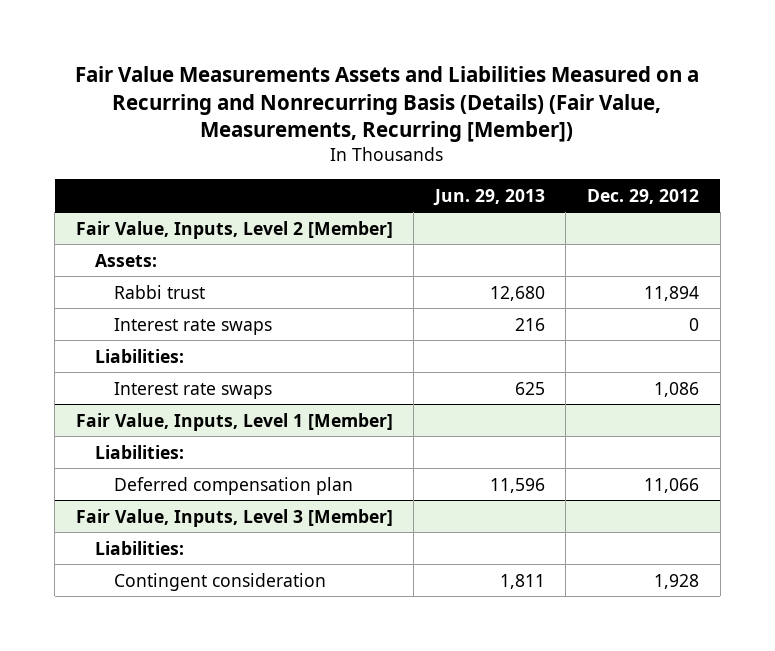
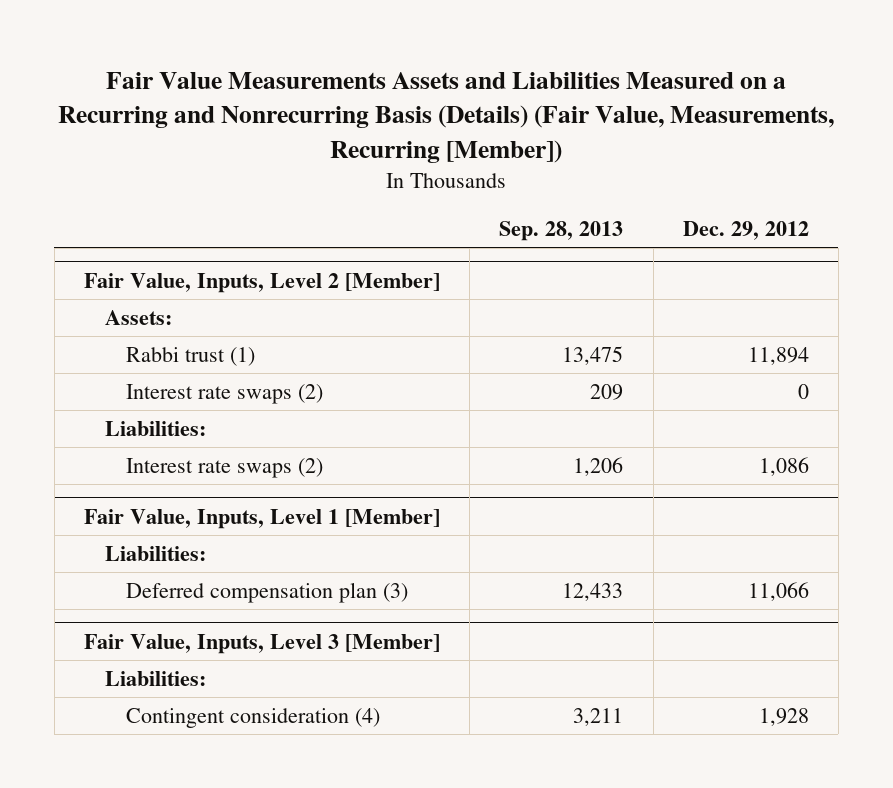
[432,188,545,206] Jun. 29, 2013 -> none
none -> [499,220,624,241] Sep. 28, 2013
[113,284,205,299] Rabbi trust -> [126,346,256,366] Rabbi trust (1)
[113,317,272,335] Interest rate swaps -> [126,383,324,404] Interest rate swaps (2)
[113,381,272,399] Interest rate swaps -> [126,457,324,478] Interest rate swaps (2)
[113,476,353,495] Deferred compensation plan -> [126,581,409,603] Deferred compensation plan (3)
[113,572,326,591] Contingent consideration -> [126,707,381,728] Contingent consideration (4)

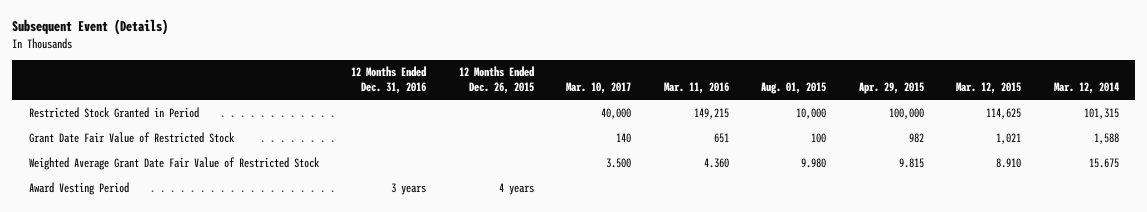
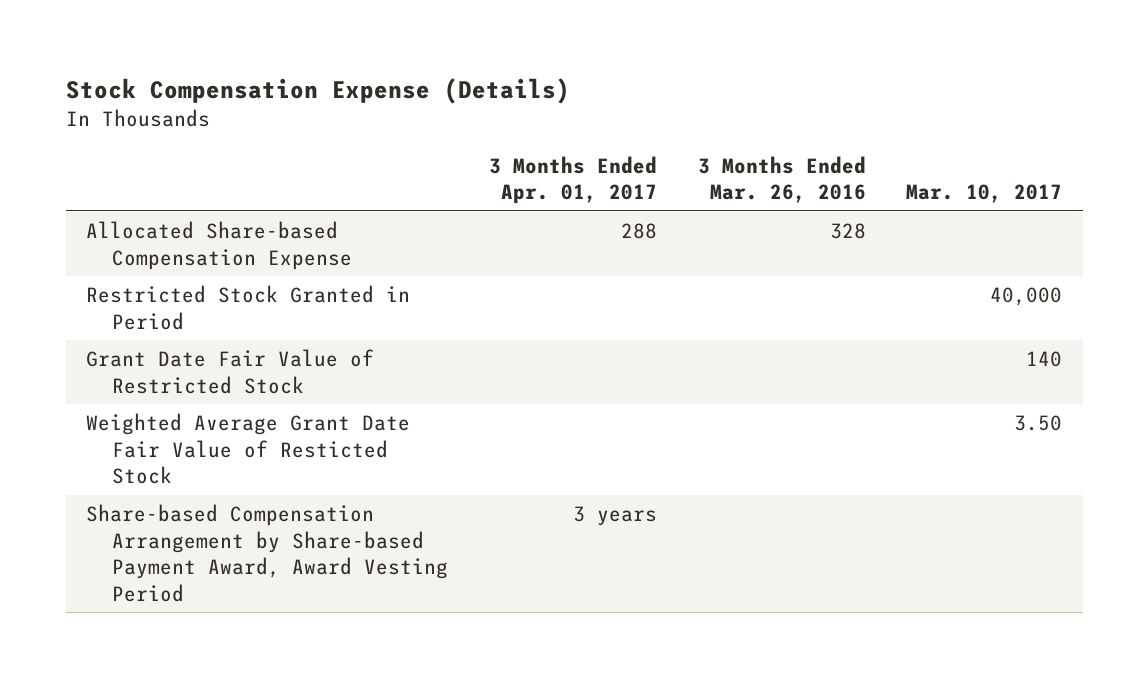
[12,19,169,36] Subsequent Event (Details) -> [65,78,570,105] Stock Compensation Expense (Details)
[351,66,427,95] 12 Months Ended Dec. 31, 2016 -> none
[458,66,534,95] 12 Months Ended Dec. 26, 2015 -> none
[663,82,729,95] Mar. 11, 2016 -> none
[761,82,827,95] Aug. 01, 2015 -> none
[858,82,924,95] Apr. 29, 2015 -> none
[956,82,1022,95] Mar. 12, 2015 -> none
[1053,82,1119,95] Mar. 12, 2014 -> none
none -> [488,155,657,205] 3 Months Ended Apr. 01, 2017
none -> [697,155,866,204] 3 Months Ended Mar. 26, 2016
none -> [86,220,353,270] Allocated Share-based Compensation Expense
[28,156,320,170] Weighted Average Grant Date Fair Value of Restricted Stock -> [86,412,411,485] Weighted Average Grant Date Fair Value of Resticted Stock
[606,157,632,168] 3.500 -> [1014,414,1063,431] 3.50
[28,181,129,195] Award Vesting Period -> [86,503,449,603] Share-based Compensation Arrangement by Share-based Payment Award, Award Vesting Period

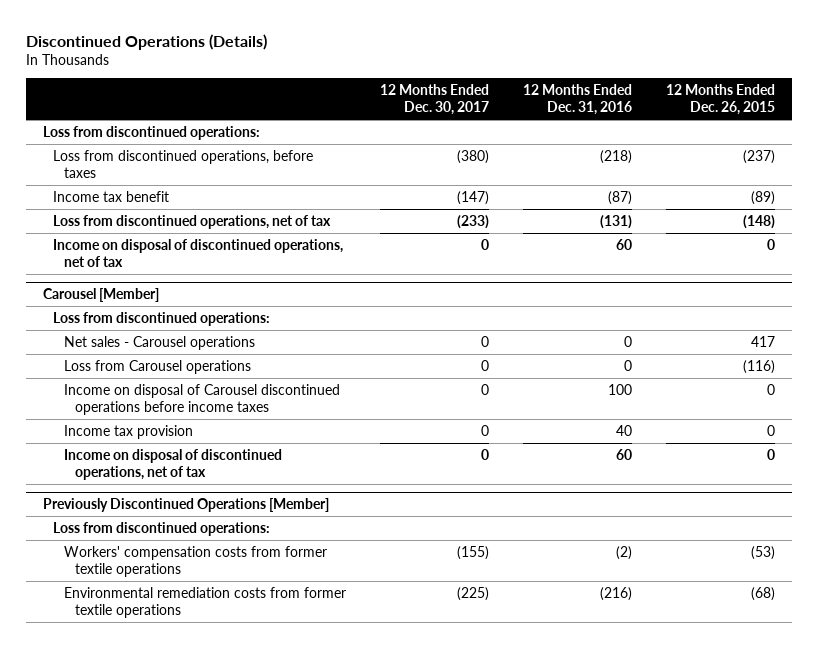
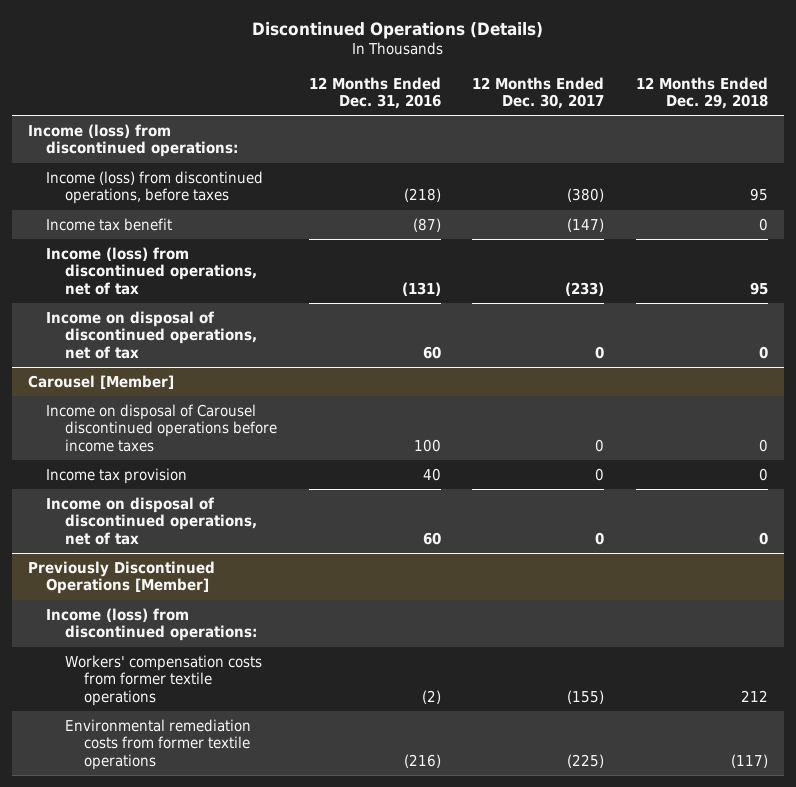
[666,83,776,116] 12 Months Ended Dec. 26, 2015 -> none
none -> [635,76,768,110] 12 Months Ended Dec. 29, 2018
[42,125,260,140] Loss from discontinued operations: -> [27,123,239,158] Income (loss) from discontinued operations:
[53,149,314,178] Loss from discontinued operations, before taxes -> [46,170,264,205] Income (loss) from discontinued operations, before taxes
[53,214,332,229] Loss from discontinued operations, net of tax -> [46,246,258,295] Income (loss) from discontinued operations, net of tax
[53,311,271,326] Loss from discontinued operations: -> none
[64,335,256,350] Net sales - Carousel operations -> none
[64,359,252,374] Loss from Carousel operations -> none
[53,521,271,536] Loss from discontinued operations: -> [46,607,258,642] Income (loss) from discontinued operations:

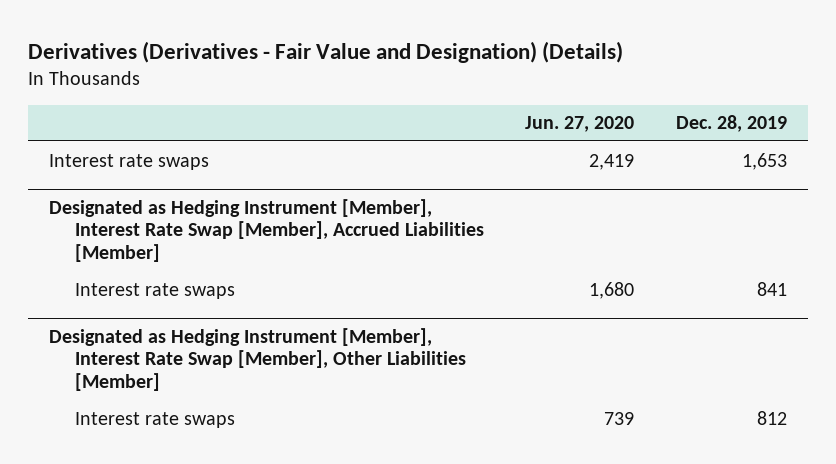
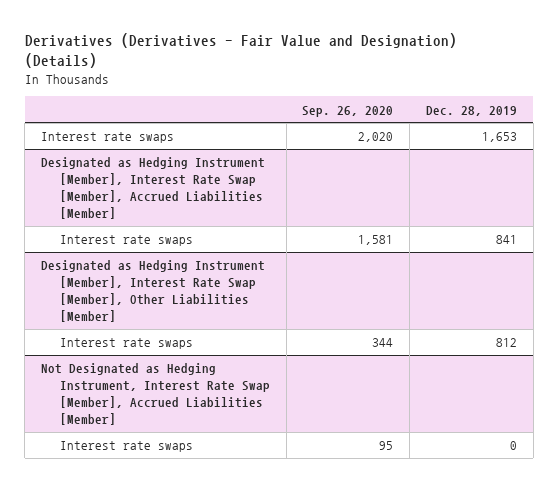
[525,116,635,133] Jun. 27, 2020 -> none
none -> [302,105,394,117] Sep. 26, 2020
none -> [41,363,270,426] Not Designated as Hedging Instrument, Interest Rate Swap [Member], Accrued Liabilities [Member]
none -> [59,441,193,453] Interest rate swaps

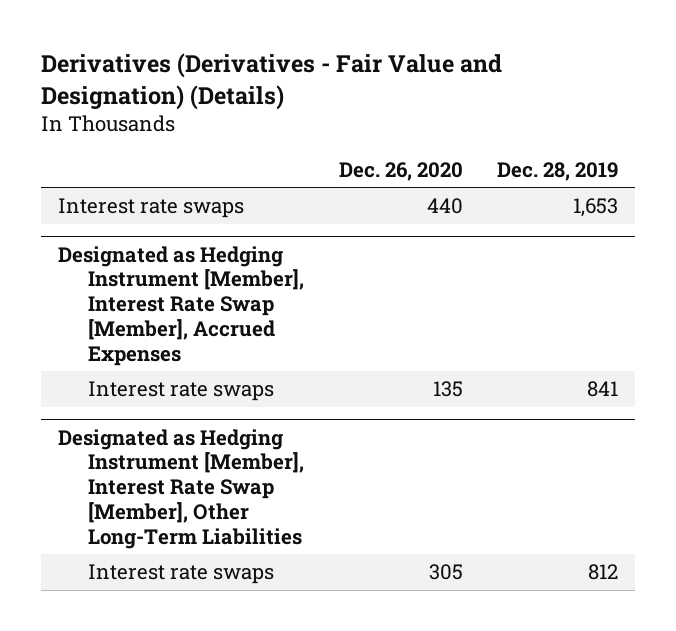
[302,105,394,117] Sep. 26, 2020 -> none
none -> [338,161,463,181] Dec. 26, 2020
[41,157,266,220] Designated as Hedging Instrument [Member], Interest Rate Swap [Member], Accrued Liabilities [Member] -> [58,245,304,366] Designated as Hedging Instrument [Member], Interest Rate Swap [Member], Accrued Expenses
[41,260,266,323] Designated as Hedging Instrument [Member], Interest Rate Swap [Member], Other Liabilities [Member] -> [58,428,304,549] Designated as Hedging Instrument [Member], Interest Rate Swap [Member], Other Long-Term Liabilities
[41,363,270,426] Not Designated as Hedging Instrument, Interest Rate Swap [Member], Accrued Liabilities [Member] -> none
[59,441,193,453] Interest rate swaps -> none

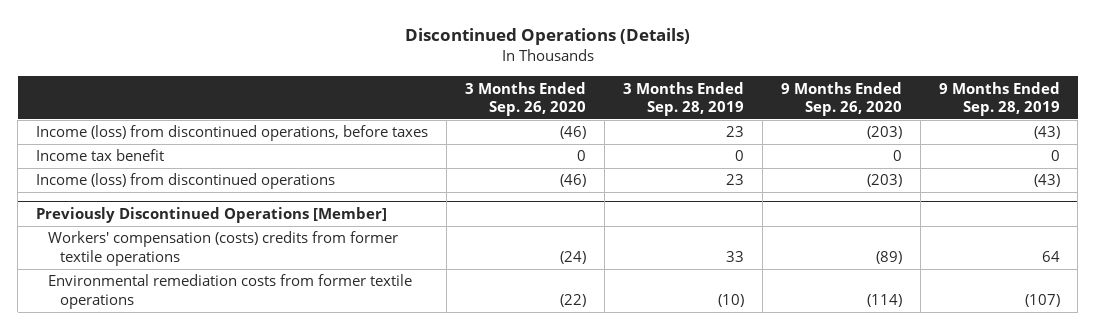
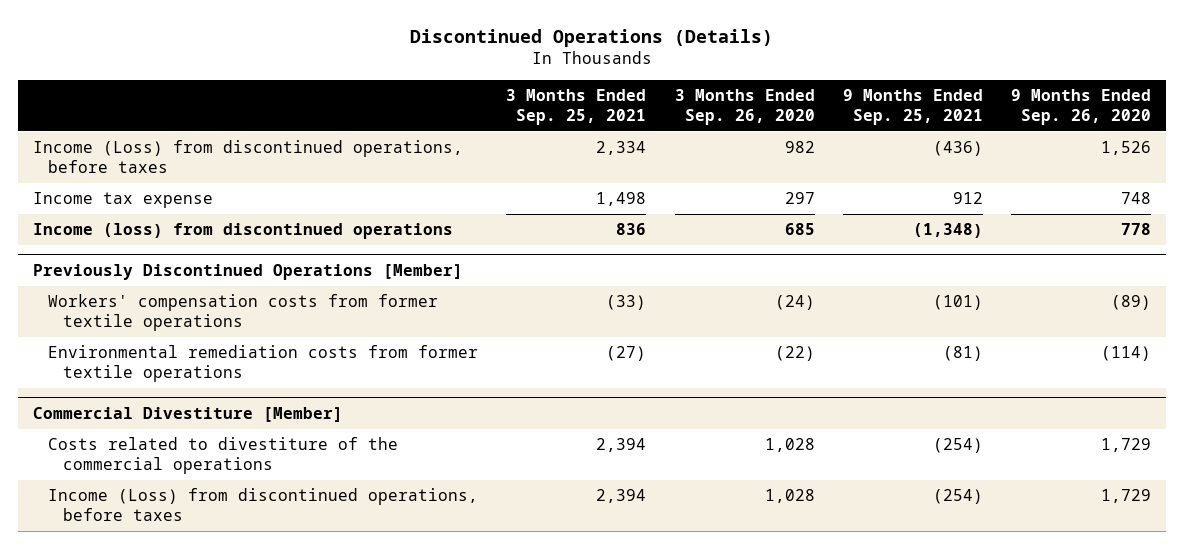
[622,81,744,117] 3 Months Ended Sep. 28, 2019 -> none
[938,81,1060,117] 9 Months Ended Sep. 28, 2019 -> none
none -> [506,89,647,125] 3 Months Ended Sep. 25, 2021
none -> [843,89,984,125] 9 Months Ended Sep. 25, 2021
[36,125,429,142] Income (loss) from discontinued operations, before taxes -> [32,140,463,173] Income (Loss) from discontinued operations, before taxes
[559,126,586,140] (46) -> [784,141,815,154] 982
[866,126,902,140] (203) -> [1101,141,1152,156] 1,526
[36,149,165,162] Income tax benefit -> [32,192,213,209] Income tax expense
[576,150,586,162] 0 -> [784,192,815,205] 297
[892,150,902,162] 0 -> [1121,192,1152,205] 748
[559,174,586,188] (46) -> [784,223,815,236] 685
[866,174,902,188] (203) -> [1121,223,1152,236] 778
[48,231,399,266] Workers' compensation (costs) credits from former textile operations -> [47,294,438,331] Workers' compensation costs from former textile operations
none -> [32,407,343,423] Commercial Divestiture [Member]
none -> [47,437,398,474] Costs related to divestiture of the commercial operations
none -> [47,488,478,521] Income (Loss) from discontinued operations, before taxes

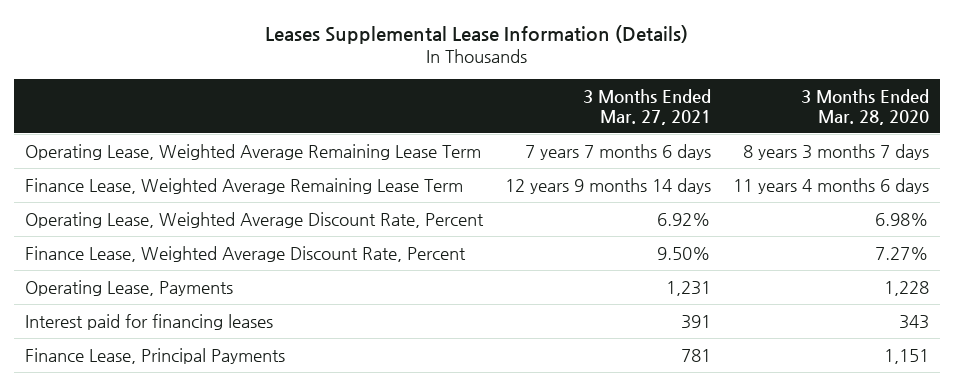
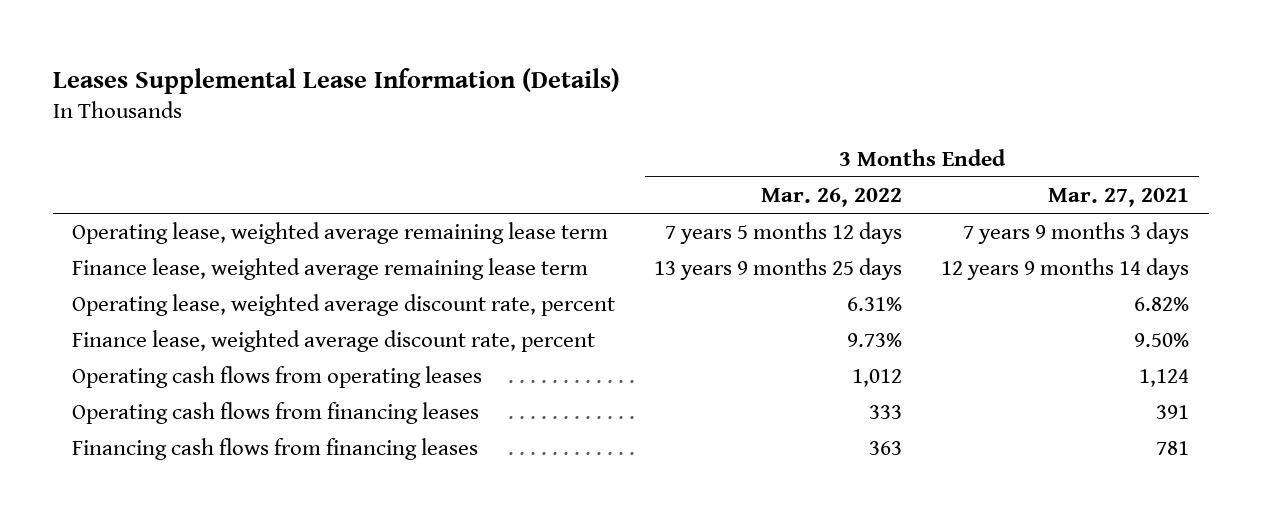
[801,88,930,125] 3 Months Ended Mar. 28, 2020 -> none
none -> [761,188,903,208] Mar. 26, 2022
[25,279,234,296] Operating Lease, Payments -> none
[25,143,482,160] Operating Lease, Weighted Average Remaining Lease Term -> [72,222,609,245] Operating lease, weighted average remaining lease term
[525,143,712,160] 7 years 7 months 6 days -> [963,222,1190,245] 7 years 9 months 3 days
[25,177,464,194] Finance Lease, Weighted Average Remaining Lease Term -> [72,258,589,281] Finance lease, weighted average remaining lease term
[25,211,485,228] Operating Lease, Weighted Average Discount Rate, Percent -> [72,294,616,317] Operating lease, weighted average discount rate, percent
[657,212,712,226] 6.92% -> [1134,297,1190,312] 6.82%
[25,245,467,262] Finance Lease, Weighted Average Discount Rate, Percent -> [72,330,596,353] Finance lease, weighted average discount rate, percent
none -> [72,366,483,389] Operating cash flows from operating leases
[25,313,274,330] Interest paid for financing leases -> [72,402,480,425] Operating cash flows from financing leases
[25,347,286,364] Finance Lease, Principal Payments -> [72,438,479,461] Financing cash flows from financing leases

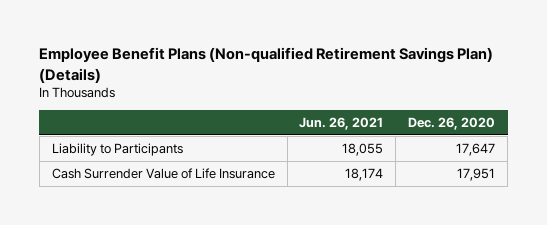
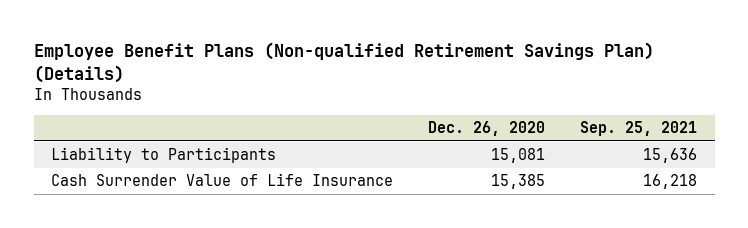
[299,116,384,130] Jun. 26, 2021 -> none
none -> [580,121,698,137] Sep. 25, 2021
[456,143,496,157] 17,647 -> [491,148,546,164] 15,081
[457,168,496,182] 17,951 -> [491,174,546,190] 15,385

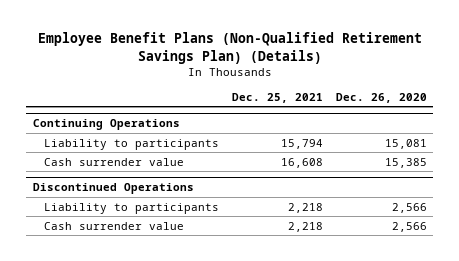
[33,41,654,83] Employee Benefit Plans (Non-qualified Retirement Savings Plan) (Details) -> [37,32,422,64] Employee Benefit Plans (Non-Qualified Retirement Savings Plan) (Details)
[580,121,698,137] Sep. 25, 2021 -> none
none -> [231,92,323,103] Dec. 25, 2021
none -> [32,119,180,131] Continuing Operations
[51,147,277,164] Liability to Participants -> [43,138,219,150] Liability to participants
[51,173,394,187] Cash Surrender Value of Life Insurance -> [43,157,184,166] Cash surrender value
none -> [32,183,194,195] Discontinued Operations
none -> [43,202,219,214] Liability to participants
none -> [43,221,184,230] Cash surrender value

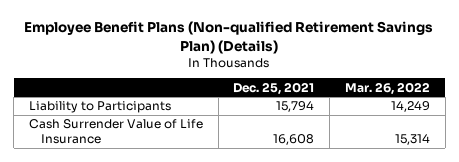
[37,32,422,64] Employee Benefit Plans (Non-Qualified Retirement Savings Plan) (Details) -> [24,21,434,54] Employee Benefit Plans (Non-qualified Retirement Savings Plan) (Details)
[335,92,427,103] Dec. 26, 2020 -> none
none -> [344,81,430,95] Mar. 26, 2022
[32,119,180,131] Continuing Operations -> none
[32,183,194,195] Discontinued Operations -> none
[43,202,219,214] Liability to participants -> none
[43,221,184,230] Cash surrender value -> none
[43,138,219,150] Liability to participants -> [29,101,172,114] Liability to Participants
[43,157,184,166] Cash surrender value -> [29,119,204,144] Cash Surrender Value of Life Insurance

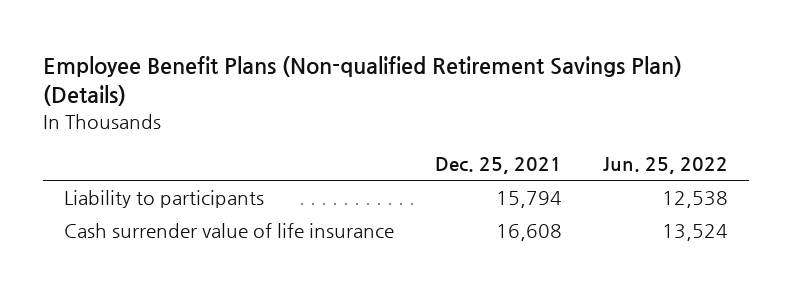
[344,81,430,95] Mar. 26, 2022 -> none
none -> [603,157,729,175] Jun. 25, 2022
[29,101,172,114] Liability to Participants -> [63,190,264,209] Liability to participants
[29,119,204,144] Cash Surrender Value of Life Insurance -> [63,223,394,239] Cash surrender value of life insurance

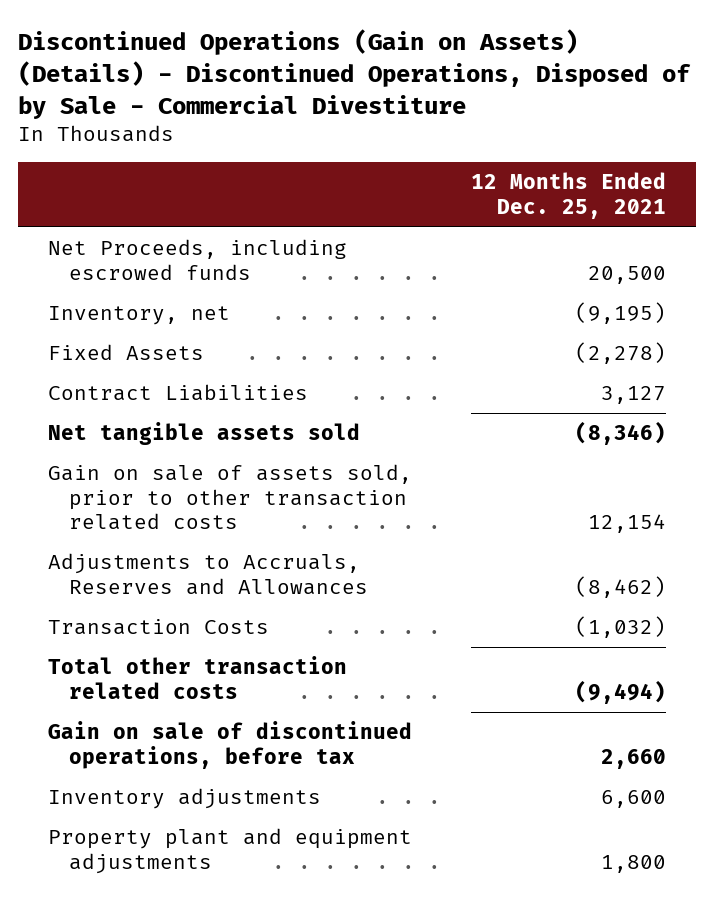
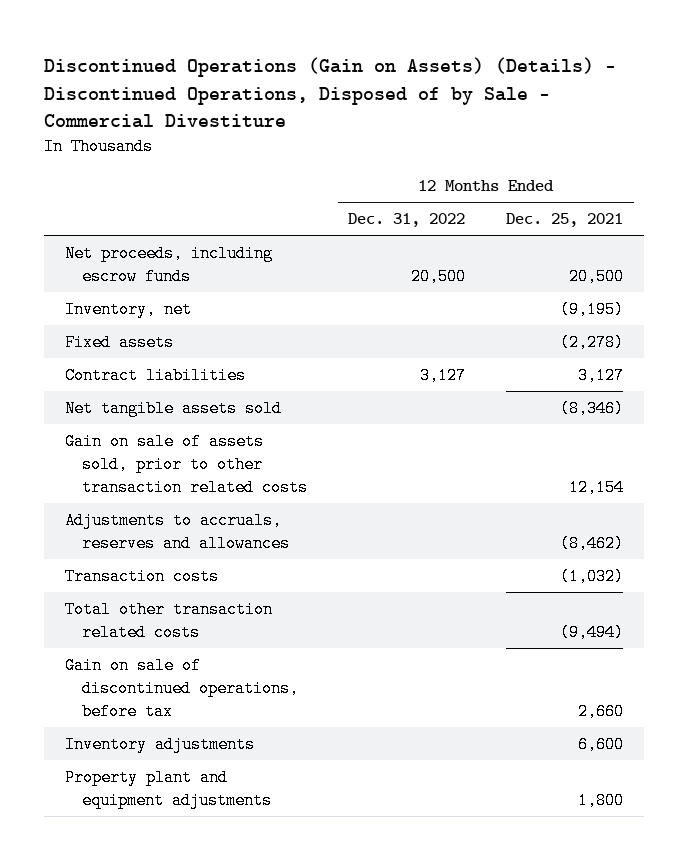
none -> [348,213,466,228] Dec. 31, 2022
[47,239,347,280] Net Proceeds, including escrowed funds -> [65,245,274,286] Net proceeds, including escrow funds
[47,344,204,361] Fixed Assets -> [65,334,175,352] Fixed assets
[47,384,308,402] Contract Liabilities -> [65,367,247,385] Contract liabilities
[47,553,369,595] Adjustments to Accruals, Reserves and Allowances -> [65,512,290,553] Adjustments to accruals, reserves and allowances
[47,619,269,636] Transaction Costs -> [65,568,220,586] Transaction costs

